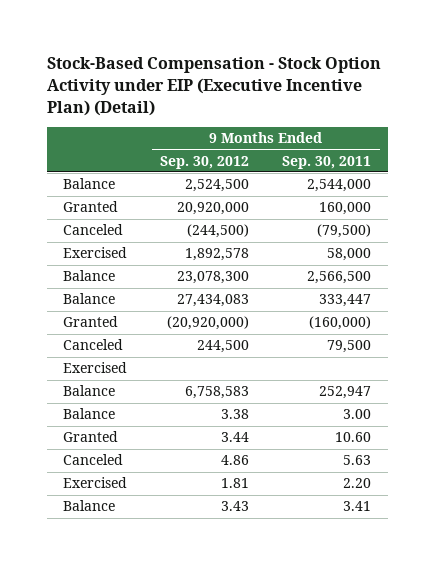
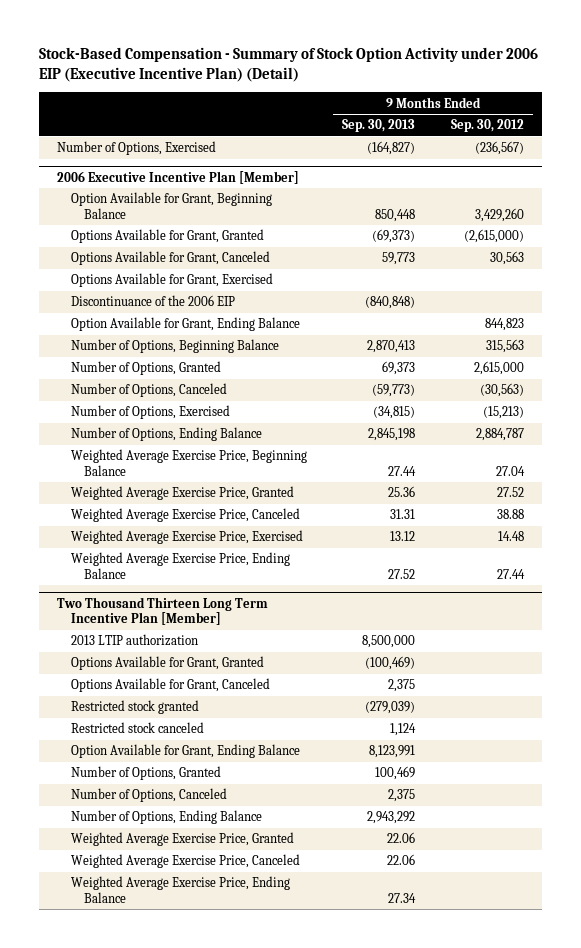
[46,56,381,116] Stock-Based Compensation - Stock Option Activity under EIP (Executive Incentive Plan) (Detail) -> [38,47,538,83] Stock-Based Compensation - Summary of Stock Option Activity under 2006 EIP (Executive Incentive Plan) (Detail)
[282,155,372,169] Sep. 30, 2011 -> none
none -> [342,119,416,133] Sep. 30, 2013
[63,178,116,190] Balance -> none
[63,201,119,213] Granted -> none
[63,224,124,236] Canceled -> none
[63,270,116,282] Balance -> none
[63,293,116,305] Balance -> none
[63,316,119,328] Granted -> none
[63,339,124,351] Canceled -> none
[63,362,128,374] Exercised -> none
[63,385,116,397] Balance -> none
[63,408,116,420] Balance -> none
[63,431,119,443] Granted -> none
[63,454,124,466] Canceled -> none
[63,477,128,489] Exercised -> none
[63,500,116,512] Balance -> none
[63,247,128,259] Exercised -> [56,141,216,156] Number of Options, Exercised
[185,248,250,262] 1,892,578 -> [474,141,524,156] (236,567)
none -> [56,170,299,184] 2006 Executive Incentive Plan [Member]
none -> [70,192,272,219] Option Available for Grant, Beginning Balance
none -> [70,229,264,244] Options Available for Grant, Granted
none -> [70,251,270,266] Options Available for Grant, Canceled
none -> [70,273,273,288] Options Available for Grant, Exercised
none -> [70,295,235,307] Discontinuance of the 2006 EIP
none -> [70,317,300,332] Option Available for Grant, Ending Balance
none -> [70,339,279,354] Number of Options, Beginning Balance
none -> [70,361,221,376] Number of Options, Granted
none -> [70,383,227,398] Number of Options, Canceled
none -> [70,405,230,420] Number of Options, Exercised
none -> [70,427,262,442] Number of Options, Ending Balance
none -> [70,449,307,476] Weighted Average Exercise Price, Beginning Balance
none -> [70,486,294,501] Weighted Average Exercise Price, Granted
none -> [70,508,300,523] Weighted Average Exercise Price, Canceled
none -> [70,530,303,545] Weighted Average Exercise Price, Exercised
none -> [70,552,290,579] Weighted Average Exercise Price, Ending Balance
none -> [56,596,268,626] Two Thousand Thirteen Long Term Incentive Plan [Member]
none -> [70,634,198,647] 2013 LTIP authorization
none -> [70,656,264,671] Options Available for Grant, Granted
none -> [70,678,270,693] Options Available for Grant, Canceled
none -> [70,700,199,715] Restricted stock granted
none -> [70,722,204,734] Restricted stock canceled
none -> [70,744,300,759] Option Available for Grant, Ending Balance
none -> [70,766,221,781] Number of Options, Granted
none -> [70,788,227,803] Number of Options, Canceled
none -> [70,810,262,825] Number of Options, Ending Balance
none -> [70,832,294,847] Weighted Average Exercise Price, Granted
none -> [70,854,300,869] Weighted Average Exercise Price, Canceled
none -> [70,876,290,903] Weighted Average Exercise Price, Ending Balance

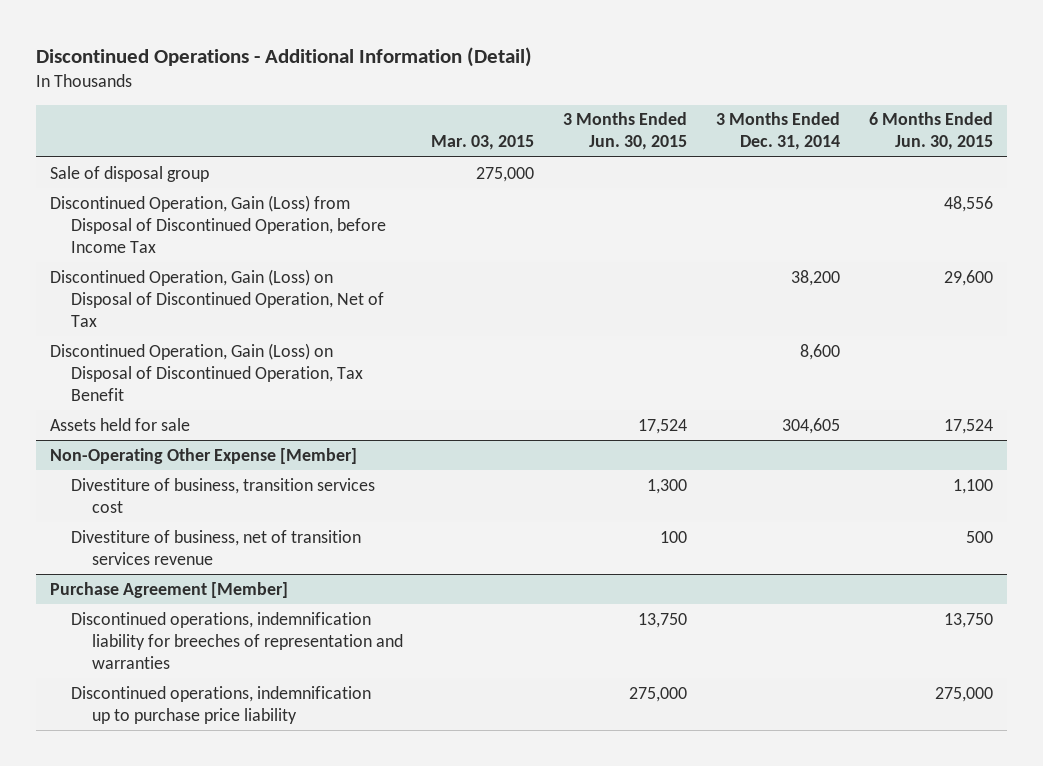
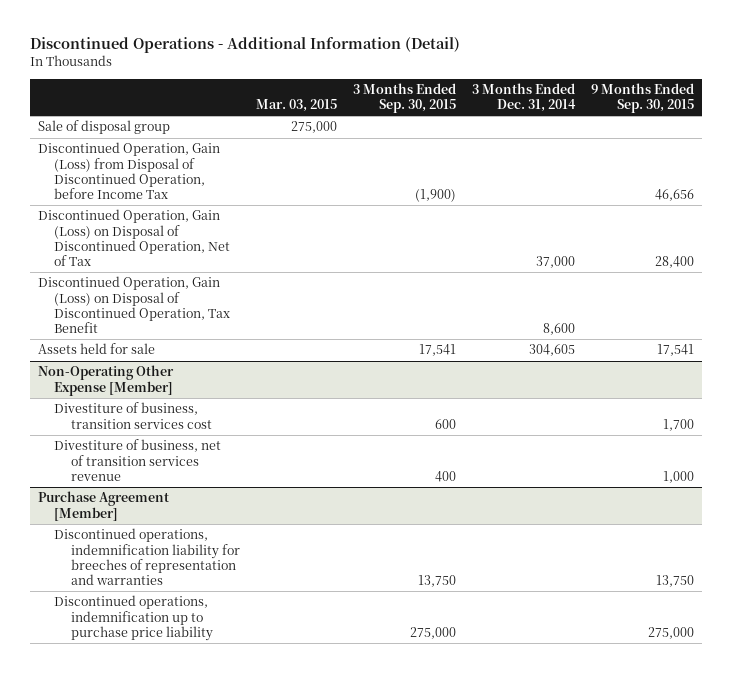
[563,112,688,151] 3 Months Ended Jun. 30, 2015 -> none
[868,112,993,151] 6 Months Ended Jun. 30, 2015 -> none
none -> [352,82,456,114] 3 Months Ended Sep. 30, 2015
none -> [590,82,694,114] 9 Months Ended Sep. 30, 2015
[790,269,840,286] 38,200 -> [535,255,575,268] 37,000

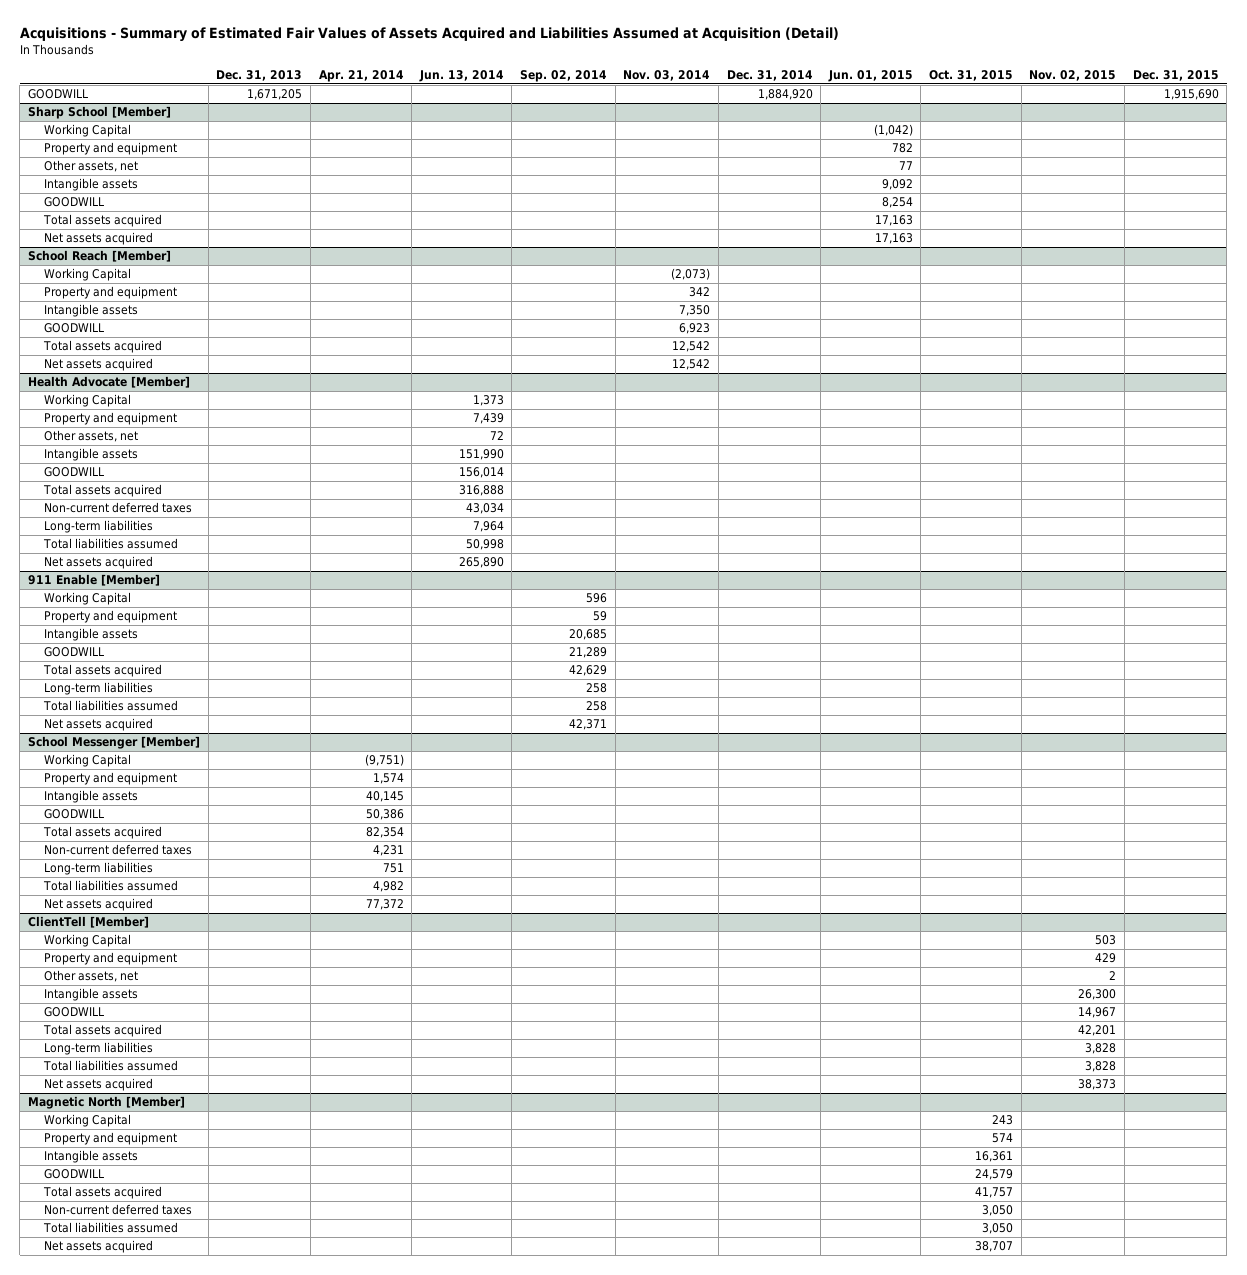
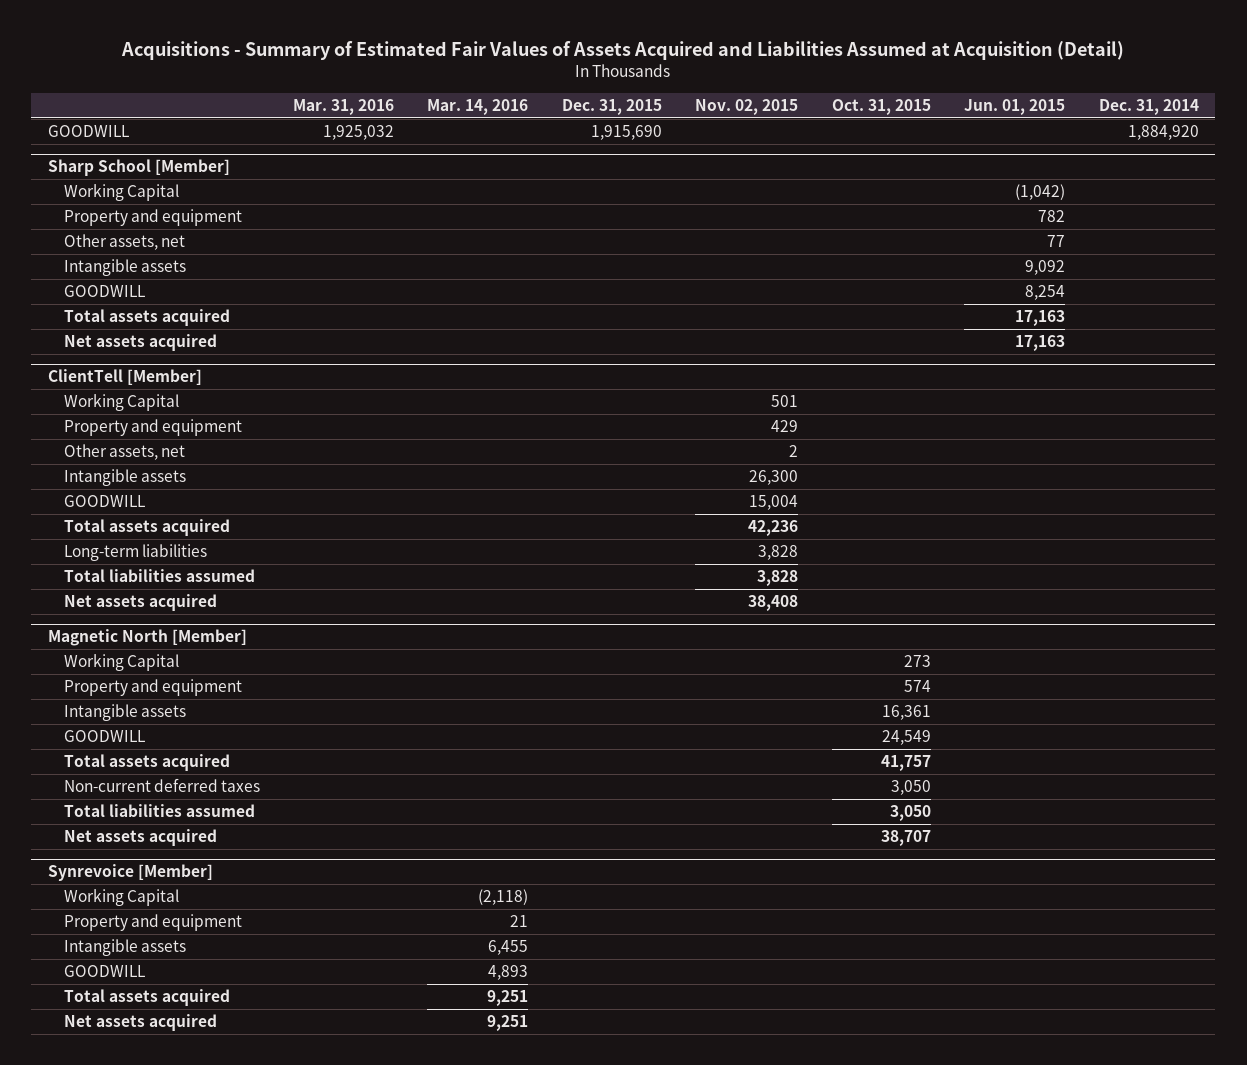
[216,69,303,81] Dec. 31, 2013 -> none
[318,69,404,82] Apr. 21, 2014 -> none
[418,69,504,82] Jun. 13, 2014 -> none
[520,69,608,82] Sep. 02, 2014 -> none
[623,69,711,81] Nov. 03, 2014 -> none
none -> [293,98,395,115] Mar. 31, 2016
none -> [427,98,529,115] Mar. 14, 2016
[28,250,172,263] School Reach [Member] -> none
[43,268,131,282] Working Capital -> none
[43,286,177,300] Property and equipment -> none
[43,304,138,318] Intangible assets -> none
[43,323,104,334] GOODWILL -> none
[42,340,162,354] Total assets acquired -> none
[43,358,153,372] Net assets acquired -> none
[28,376,191,389] Health Advocate [Member] -> none
[43,394,131,408] Working Capital -> none
[43,412,177,426] Property and equipment -> none
[43,430,138,443] Other assets, net -> none
[43,448,138,462] Intangible assets -> none
[43,467,104,478] GOODWILL -> none
[42,484,162,498] Total assets acquired -> none
[43,502,192,514] Non-current deferred taxes -> none
[43,520,153,534] Long-term liabilities -> none
[42,538,178,550] Total liabilities assumed -> none
[43,556,153,570] Net assets acquired -> none
[28,574,161,587] 911 Enable [Member] -> none
[43,592,131,606] Working Capital -> none
[43,610,177,624] Property and equipment -> none
[43,628,138,642] Intangible assets -> none
[43,647,104,658] GOODWILL -> none
[42,664,162,678] Total assets acquired -> none
[43,682,153,696] Long-term liabilities -> none
[42,700,178,712] Total liabilities assumed -> none
[43,718,153,732] Net assets acquired -> none
[28,736,201,750] School Messenger [Member] -> none
[43,754,131,768] Working Capital -> none
[43,772,177,786] Property and equipment -> none
[43,790,138,804] Intangible assets -> none
[43,809,104,820] GOODWILL -> none
[42,826,162,840] Total assets acquired -> none
[43,844,192,856] Non-current deferred taxes -> none
[43,862,153,876] Long-term liabilities -> none
[42,880,178,892] Total liabilities assumed -> none
[43,898,153,912] Net assets acquired -> none
[1095,935,1117,946] 503 -> [771,395,799,408] 501
[1078,1007,1117,1019] 14,967 -> [749,495,799,511] 15,004
[1078,1025,1117,1037] 42,201 -> [748,520,799,537] 42,236
[1078,1079,1117,1091] 38,373 -> [748,595,799,612] 38,408
[992,1115,1014,1126] 243 -> [903,655,931,668] 273
[975,1169,1014,1181] 24,579 -> [881,730,931,746] 24,549
none -> [48,864,214,882] Synrevoice [Member]
none -> [63,889,179,907] Working Capital
none -> [63,914,242,932] Property and equipment
none -> [63,939,186,957] Intangible assets
none -> [63,965,145,978] GOODWILL
none -> [63,989,230,1007] Total assets acquired
none -> [63,1014,217,1032] Net assets acquired

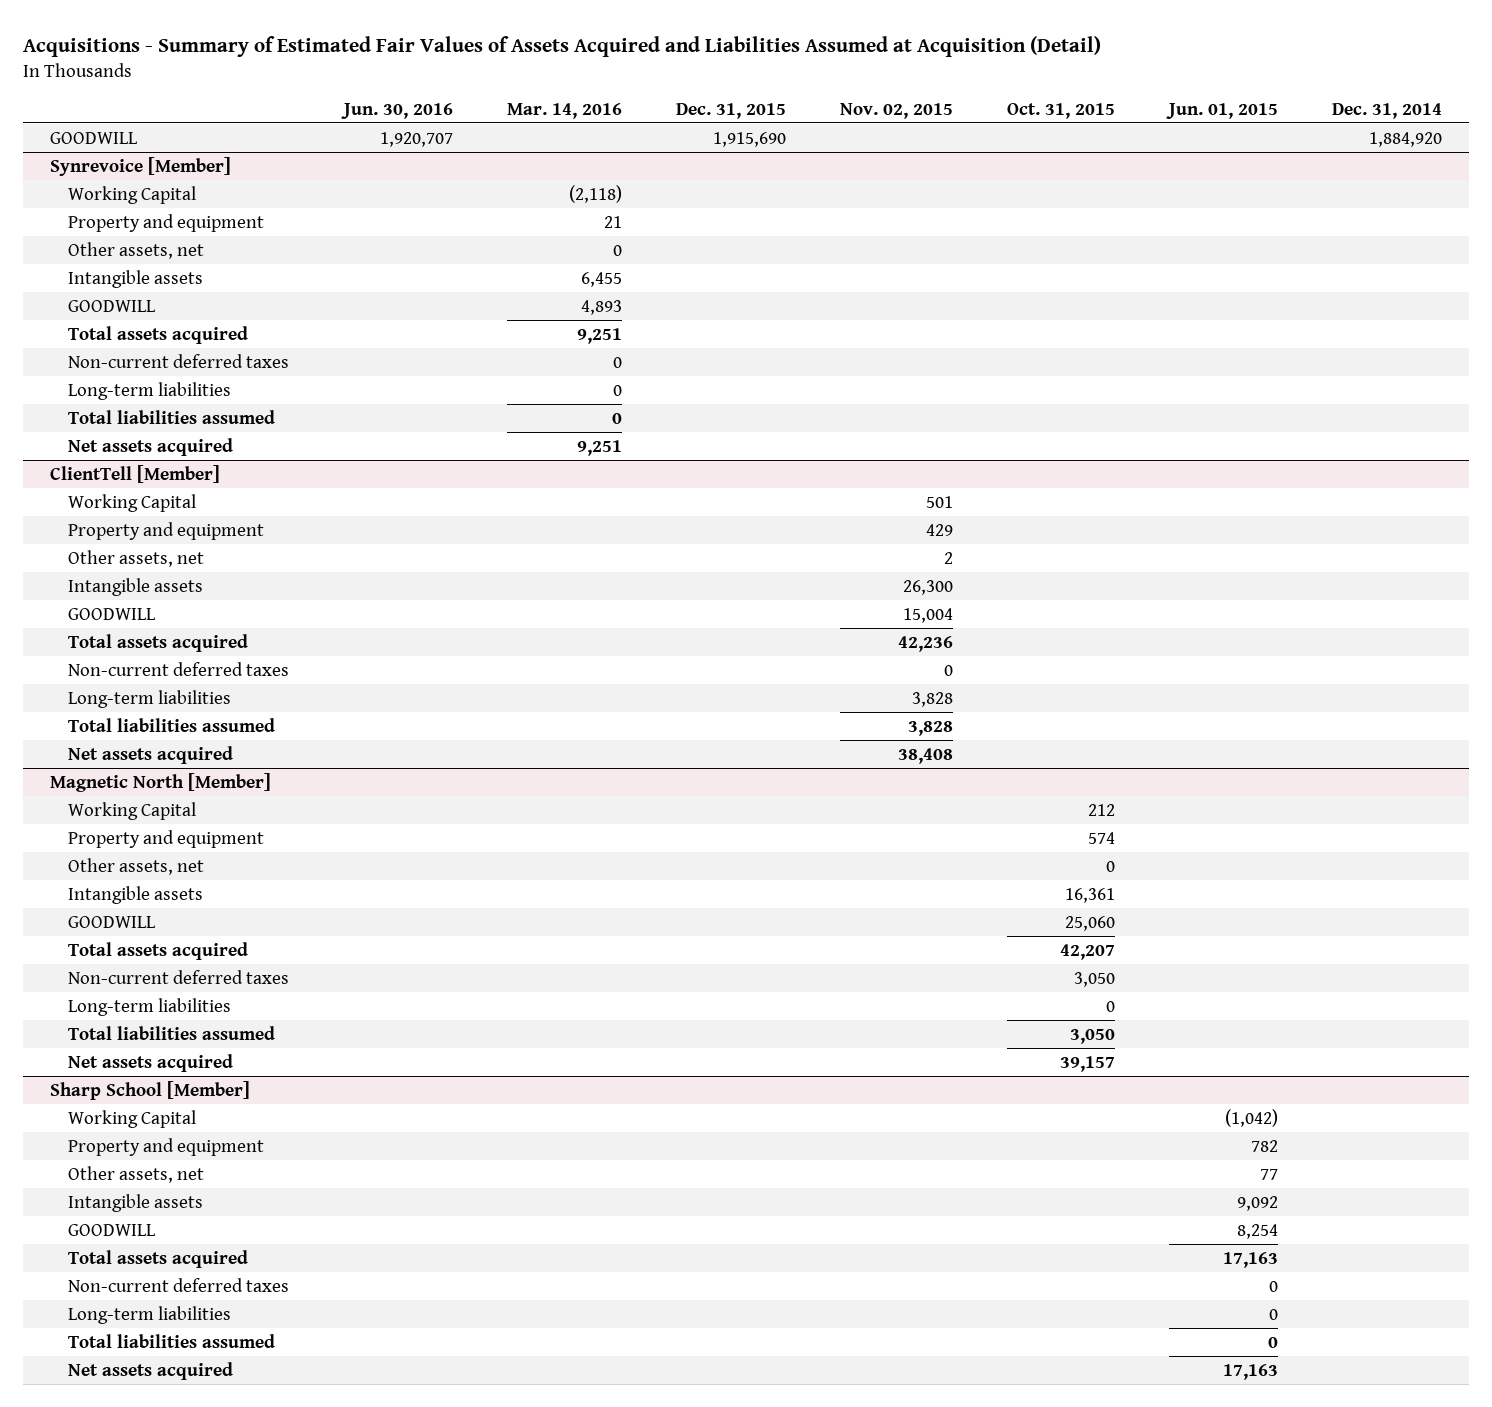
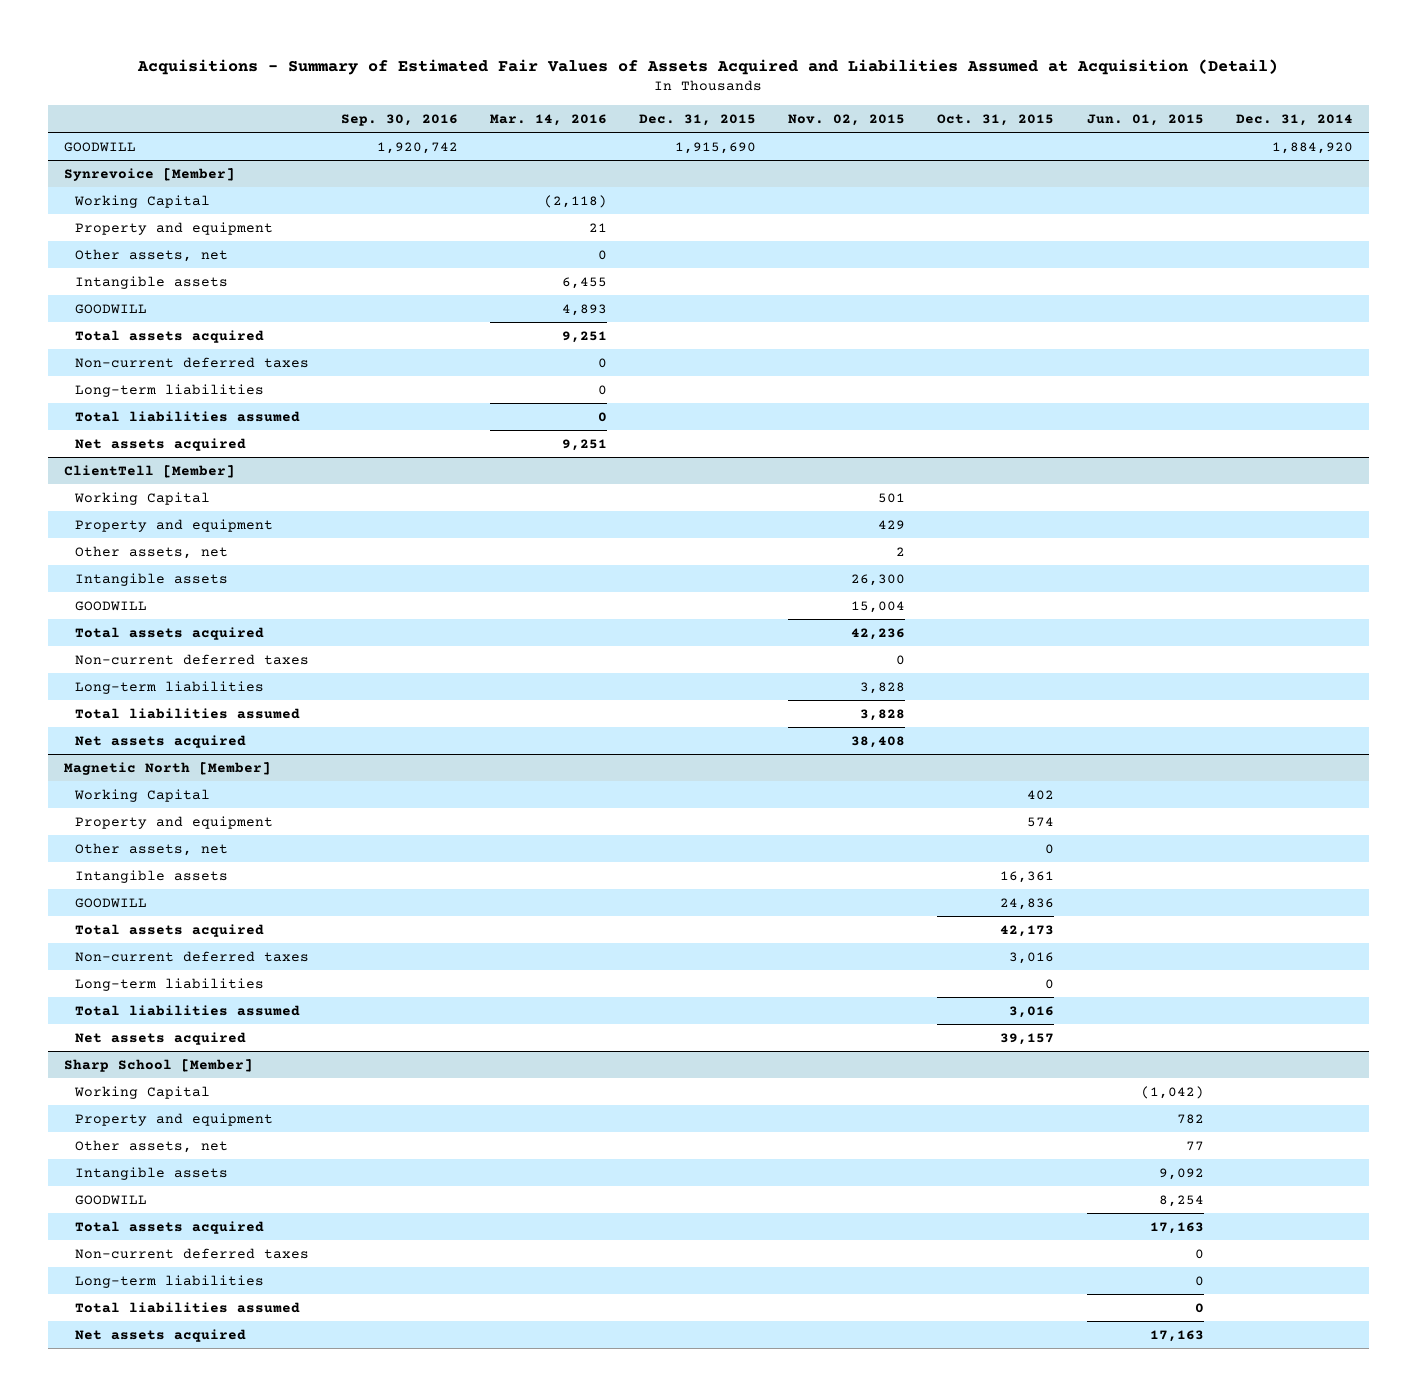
[340,102,453,119] Jun. 30, 2016 -> none
none -> [341,113,459,126] Sep. 30, 2016
[1087,803,1115,816] 212 -> [1027,789,1055,800] 402
[1064,915,1115,931] 25,060 -> [1000,897,1055,910] 24,836
[1059,943,1115,960] 42,207 -> [1000,924,1055,937] 42,173
[1073,971,1115,987] 3,050 -> [1009,951,1055,964] 3,016
[1069,1028,1115,1044] 3,050 -> [1009,1005,1055,1018] 3,016

